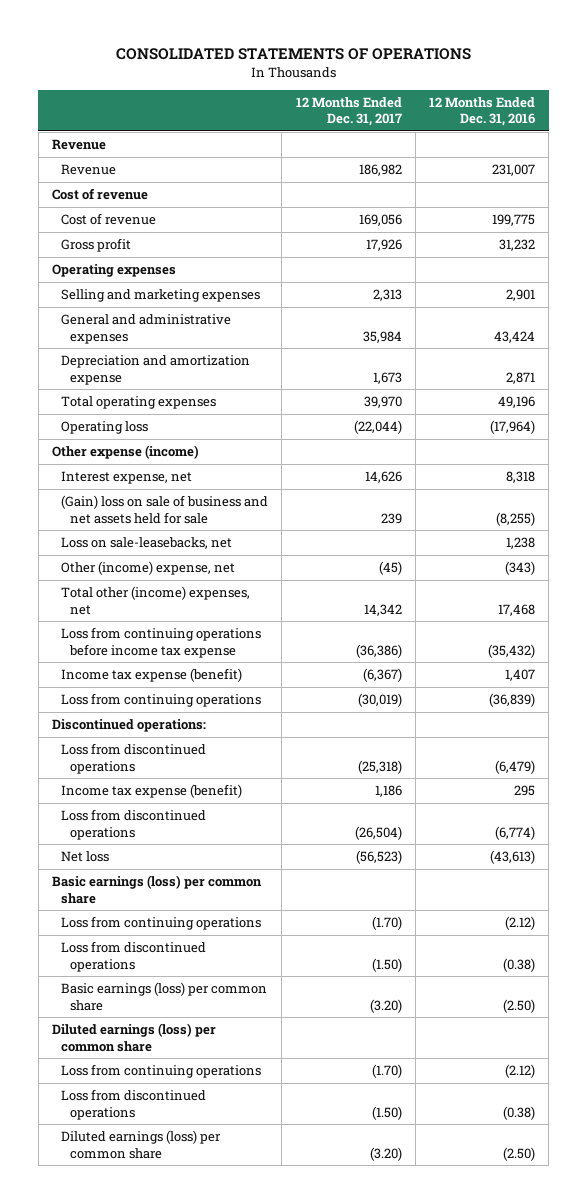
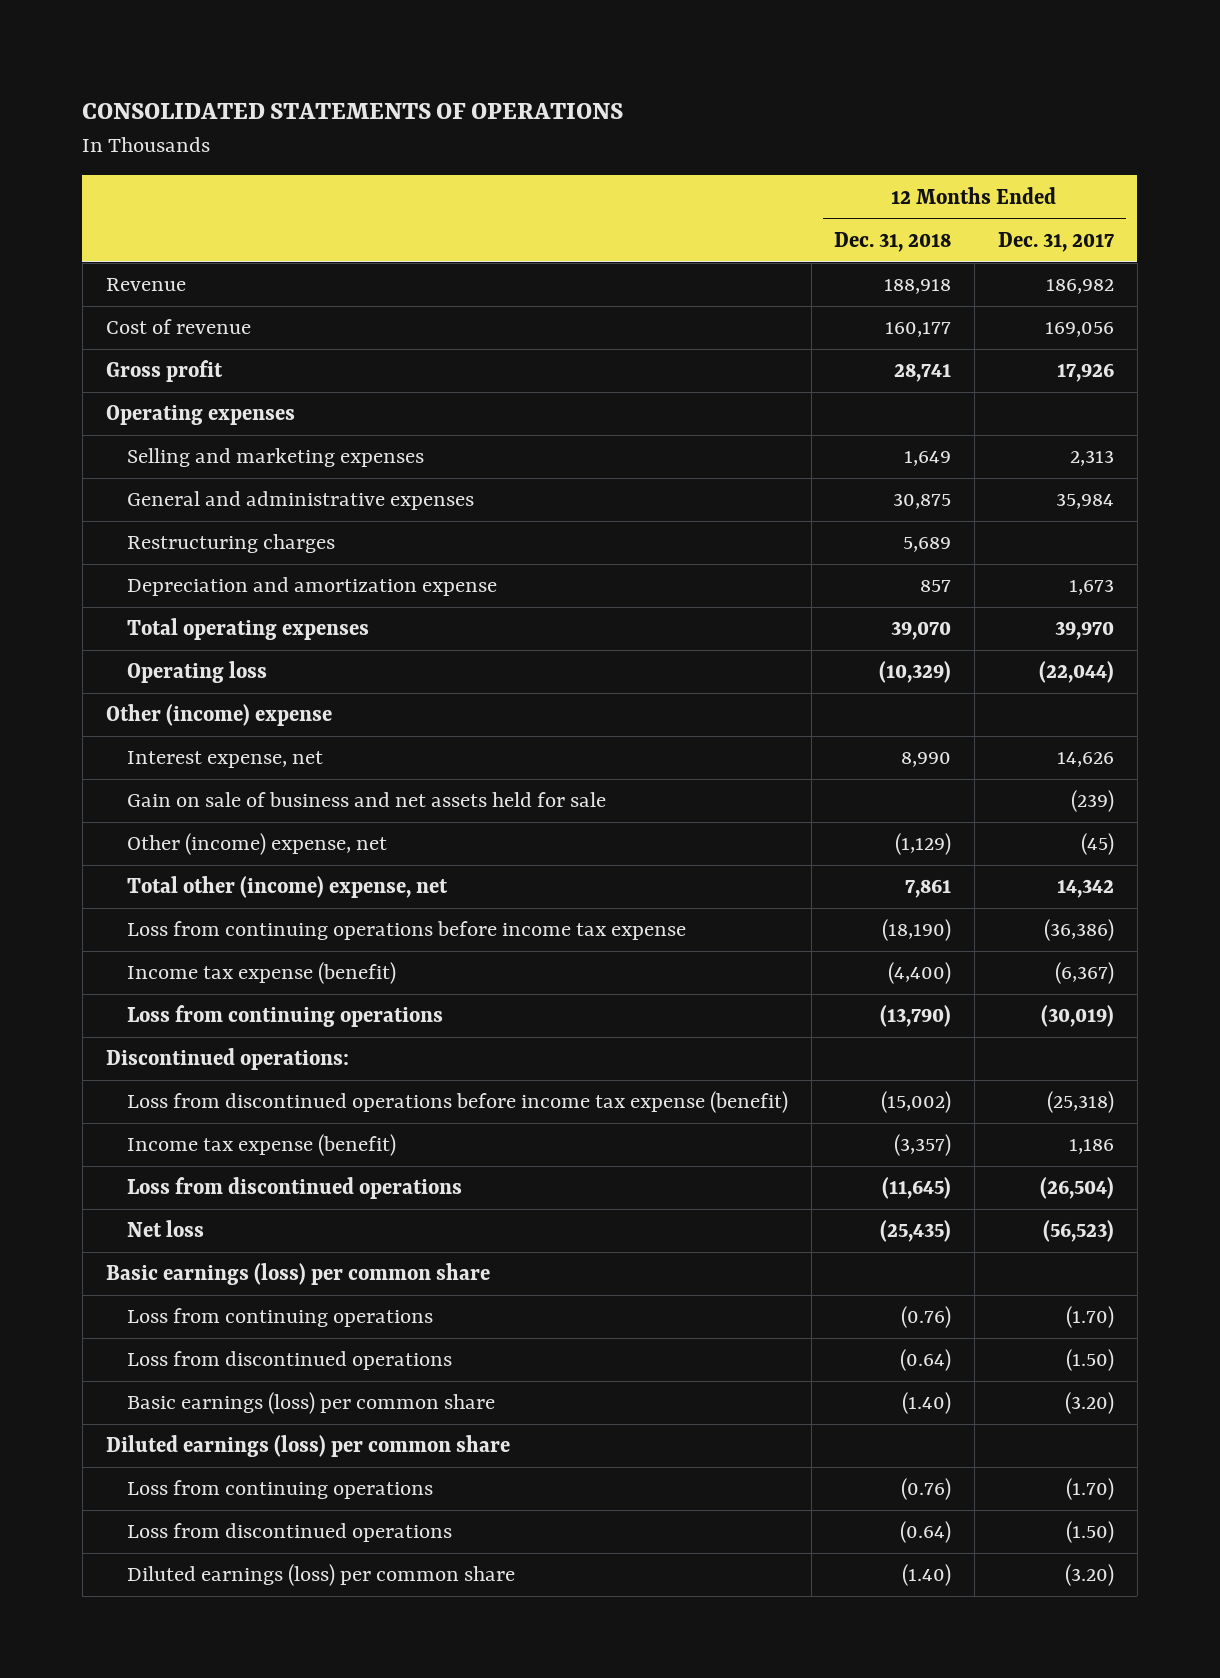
[429,96,536,127] 12 Months Ended Dec. 31, 2016 -> none
none -> [834,232,952,253] Dec. 31, 2018
[52,139,107,151] Revenue -> none
[52,188,149,201] Cost of revenue -> none
none -> [126,534,335,554] Restructuring charges
[52,445,200,460] Other expense (income) -> [105,704,332,727] Other (income) expense
[61,537,233,550] Loss on sale-leasebacks, net -> none
[61,495,269,524] (Gain) loss on sale of business and net assets held for sale -> [126,792,606,808] Gain on sale of business and net assets held for sale
[380,512,402,524] 239 -> [1071,790,1115,813] (239)
[61,586,251,615] Total other (income) expenses, net -> [126,876,448,899] Total other (income) expense, net
[61,743,207,774] Loss from discontinued operations -> [126,1091,788,1114] Loss from discontinued operations before income tax expense (benefit)

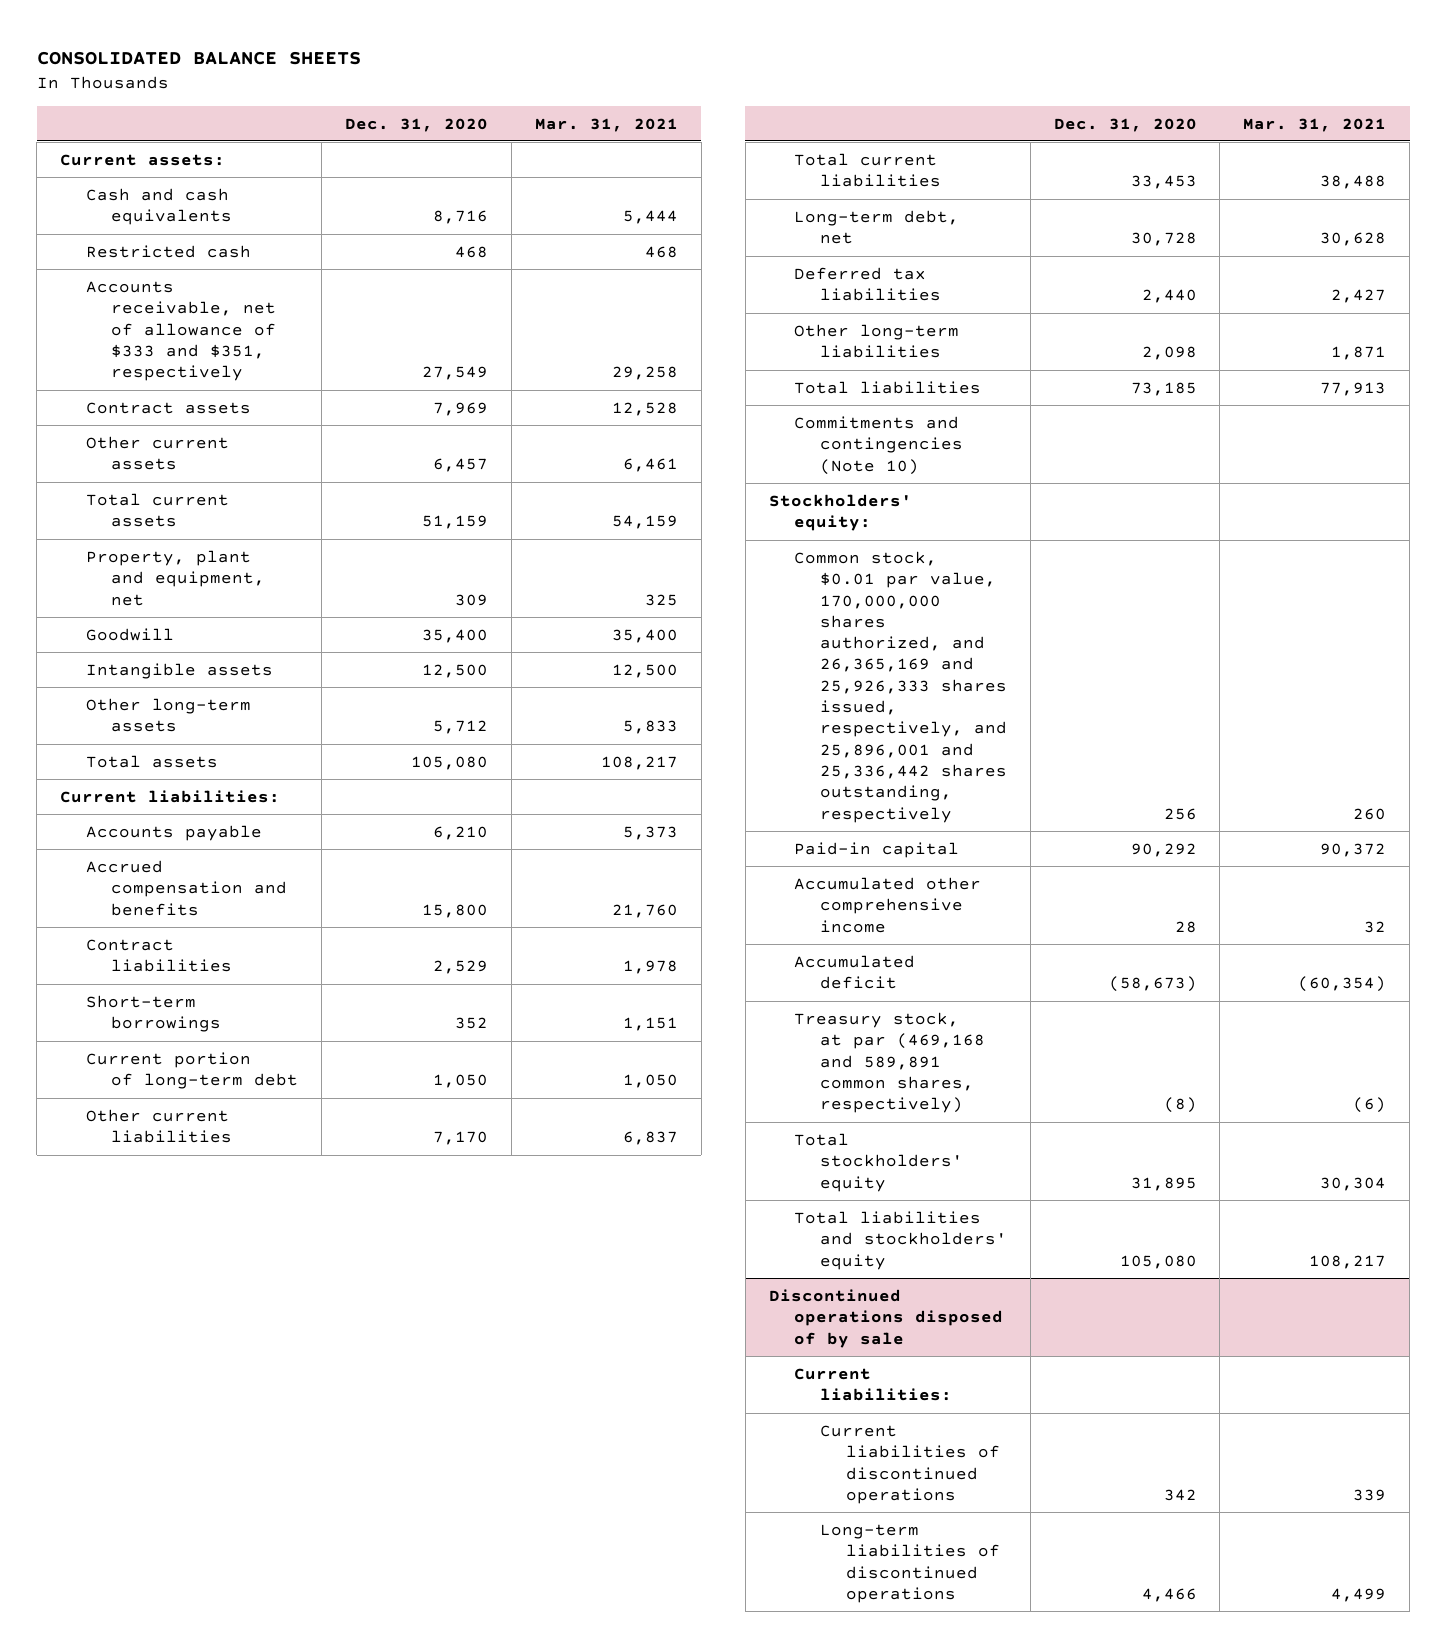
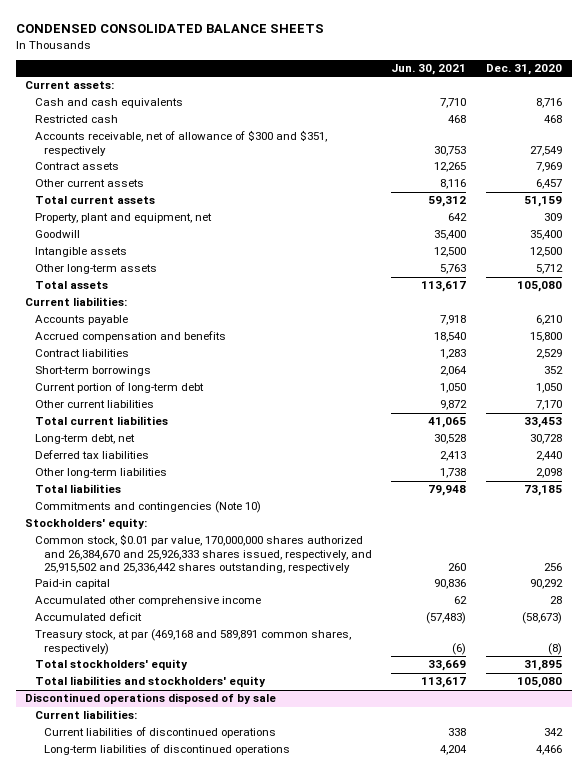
[36,51,361,66] CONSOLIDATED BALANCE SHEETS -> [15,24,324,34] CONDENSED CONSOLIDATED BALANCE SHEETS
[534,117,678,132] Mar. 31, 2021 -> none
none -> [391,64,467,76] Jun. 30, 2021
[85,280,277,382] Accounts receivable, net of allowance of $333 and $351, respectively -> [34,130,327,156] Accounts receivable, net of allowance of $300 and $351, respectively
[794,550,1007,823] Common stock, $0.01 par value, 170,000,000 shares authorized, and 26,365,169 and 25,926,333 shares issued, respectively, and 25,896,001 and 25,336,442 shares outstanding, respectively -> [34,534,372,574] Common stock, $0.01 par value, 170,000,000 shares authorized and 26,384,670 and 25,926,333 shares issued, respectively, and 25,915,502 and 25,336,442 shares outstanding, respectively

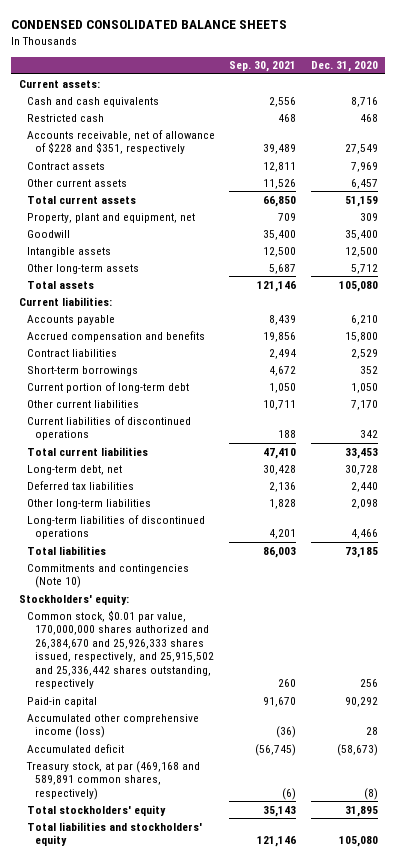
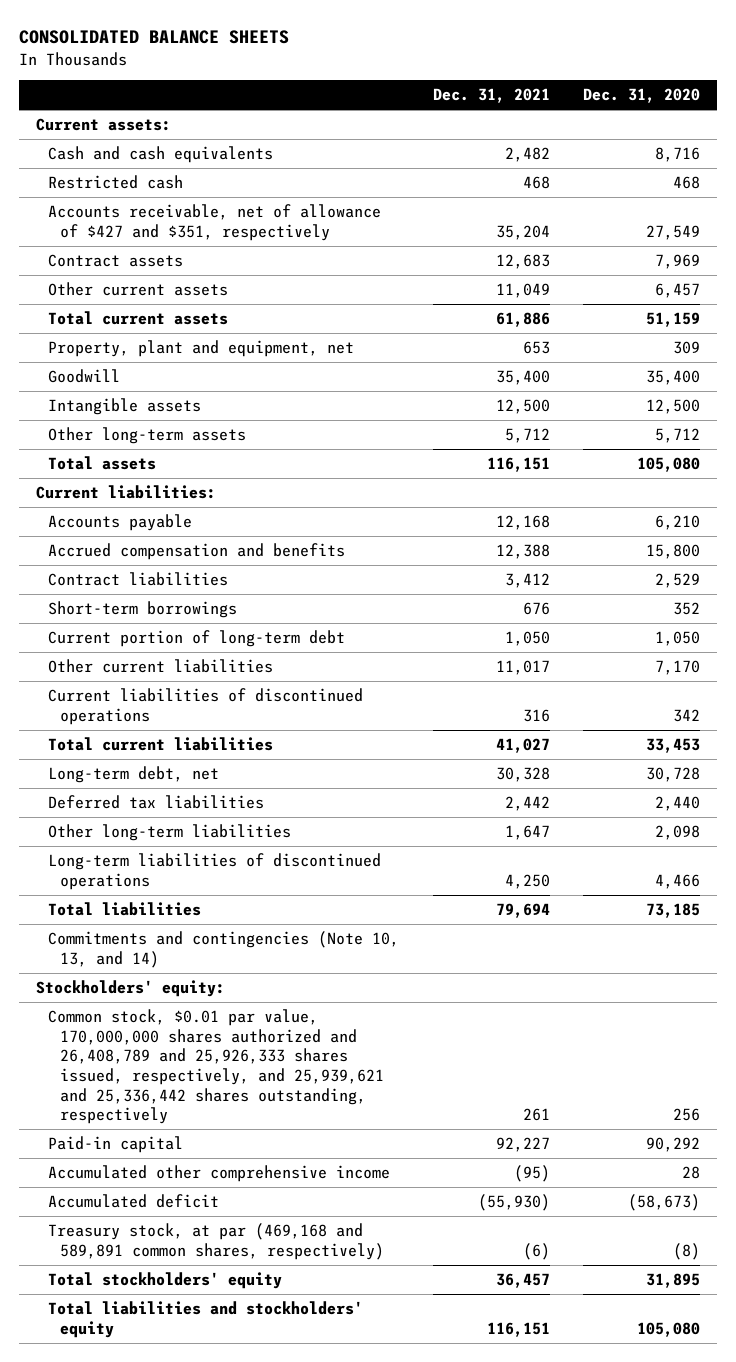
[11,20,288,30] CONDENSED CONSOLIDATED BALANCE SHEETS -> [18,30,289,45] CONSOLIDATED BALANCE SHEETS
[229,61,297,73] Sep. 30, 2021 -> none
none -> [432,88,550,104] Dec. 31, 2021
[26,129,215,155] Accounts receivable, net of allowance of $228 and $351, respectively -> [48,204,382,241] Accounts receivable, net of allowance of $427 and $351, respectively
[26,563,189,589] Commitments and contingencies (Note 10) -> [48,931,400,968] Commitments and contingencies (Note 10, 13, and 14)
[26,609,215,690] Common stock, $0.01 par value, 170,000,000 shares authorized and 26,384,670 and 25,926,333 shares issued, respectively, and 25,915,502 and 25,336,442 shares outstanding, respectively -> [48,1009,385,1125] Common stock, $0.01 par value, 170,000,000 shares authorized and 26,408,789 and 25,926,333 shares issued, respectively, and 25,939,621 and 25,336,442 shares outstanding, respectively
[26,713,199,739] Accumulated other comprehensive income (loss) -> [48,1165,391,1183] Accumulated other comprehensive income

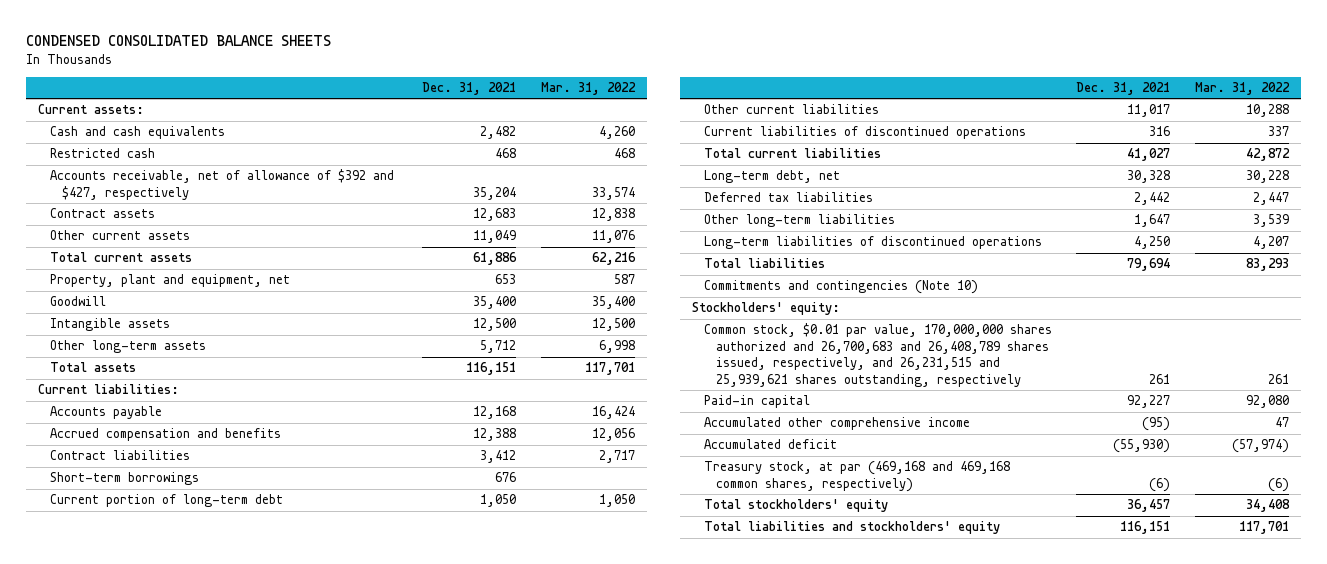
[18,30,289,45] CONSOLIDATED BALANCE SHEETS -> [25,34,331,46] CONDENSED CONSOLIDATED BALANCE SHEETS
[583,88,701,104] Dec. 31, 2020 -> none
none -> [540,82,636,96] Mar. 31, 2022
[48,204,382,241] Accounts receivable, net of allowance of $427 and $351, respectively -> [49,169,394,200] Accounts receivable, net of allowance of $392 and $427, respectively
[48,931,400,968] Commitments and contingencies (Note 10, 13, and 14) -> [703,280,978,295] Commitments and contingencies (Note 10)
[48,1009,385,1125] Common stock, $0.01 par value, 170,000,000 shares authorized and 26,408,789 and 25,926,333 shares issued, respectively, and 25,939,621 and 25,336,442 shares outstanding, respectively -> [703,323,1052,387] Common stock, $0.01 par value, 170,000,000 shares authorized and 26,700,683 and 26,408,789 shares issued, respectively, and 26,231,515 and 25,939,621 shares outstanding, respectively
[48,1223,385,1260] Treasury stock, at par (469,168 and 589,891 common shares, respectively) -> [703,461,1010,492] Treasury stock, at par (469,168 and 469,168 common shares, respectively)

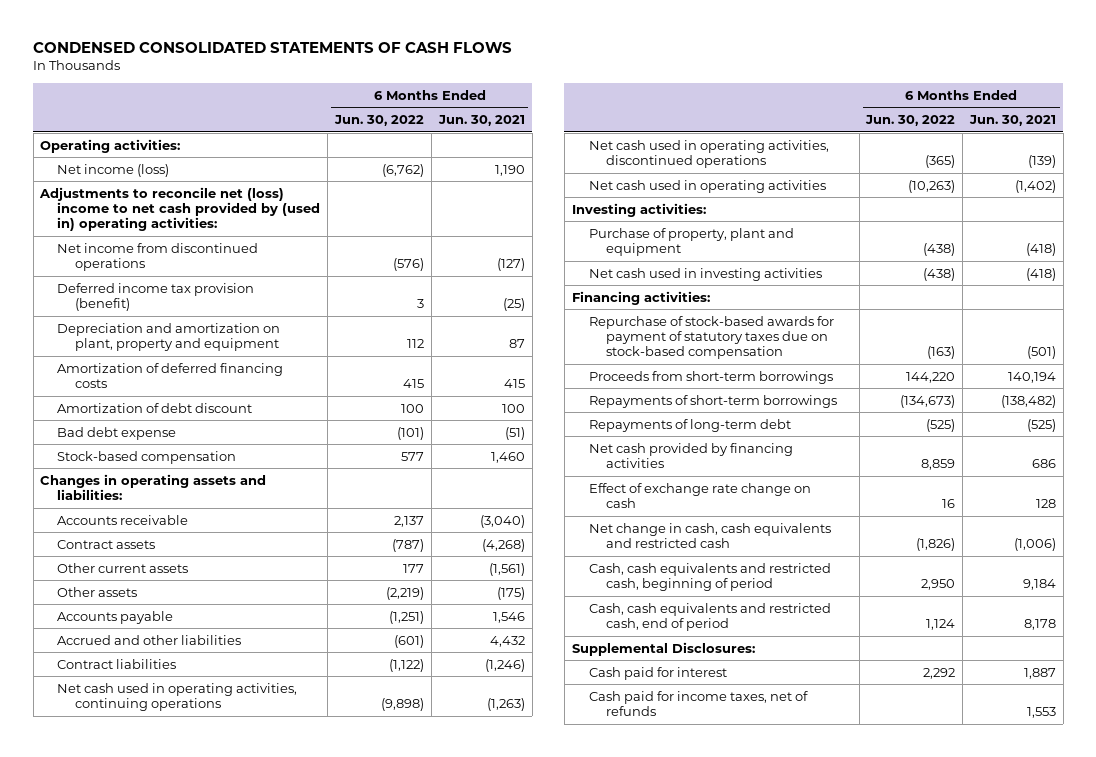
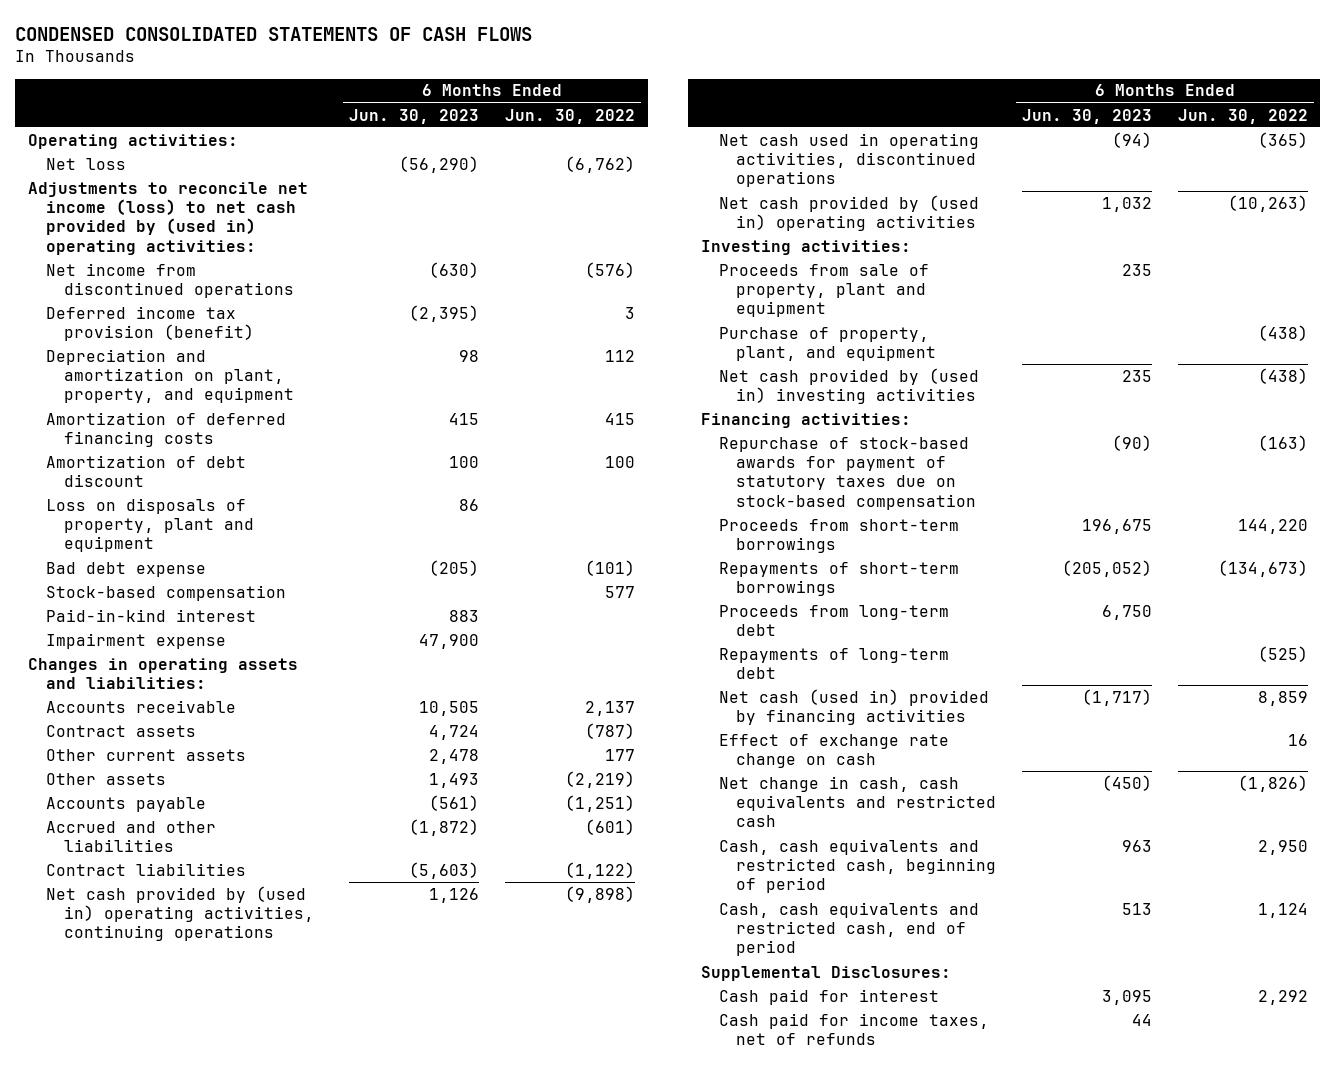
[437,115,525,127] Jun. 30, 2021 -> none
none -> [349,108,480,124] Jun. 30, 2023
[57,163,170,177] Net income (loss) -> [45,157,126,170] Net loss
[39,186,321,232] Adjustments to reconcile net (loss) income to net cash provided by (used in) operating activities: -> [28,181,309,255] Adjustments to reconcile net income (loss) to net cash provided by (used in) operating activities:
[57,322,281,352] Depreciation and amortization on plant, property and equipment -> [45,348,294,404] Depreciation and amortization on plant, property, and equipment
none -> [45,497,254,553] Loss on disposals of property, plant and equipment
none -> [45,608,256,622] Paid-in-kind interest
none -> [45,632,226,649] Impairment expense
[57,682,298,712] Net cash used in operating activities, continuing operations -> [45,885,314,942] Net cash provided by (used in) operating activities, continuing operations
[588,179,826,193] Net cash used in operating activities -> [718,194,979,232] Net cash provided by (used in) operating activities
none -> [718,263,929,318] Proceeds from sale of property, plant and equipment
[588,227,794,257] Purchase of property, plant and equipment -> [718,326,937,362] Purchase of property, plant, and equipment
[588,267,822,281] Net cash used in investing activities -> [718,367,979,405] Net cash provided by (used in) investing activities
none -> [718,604,949,637] Proceeds from long-term debt
[588,442,793,469] Net cash provided by financing activities -> [718,688,989,726] Net cash (used in) provided by financing activities

